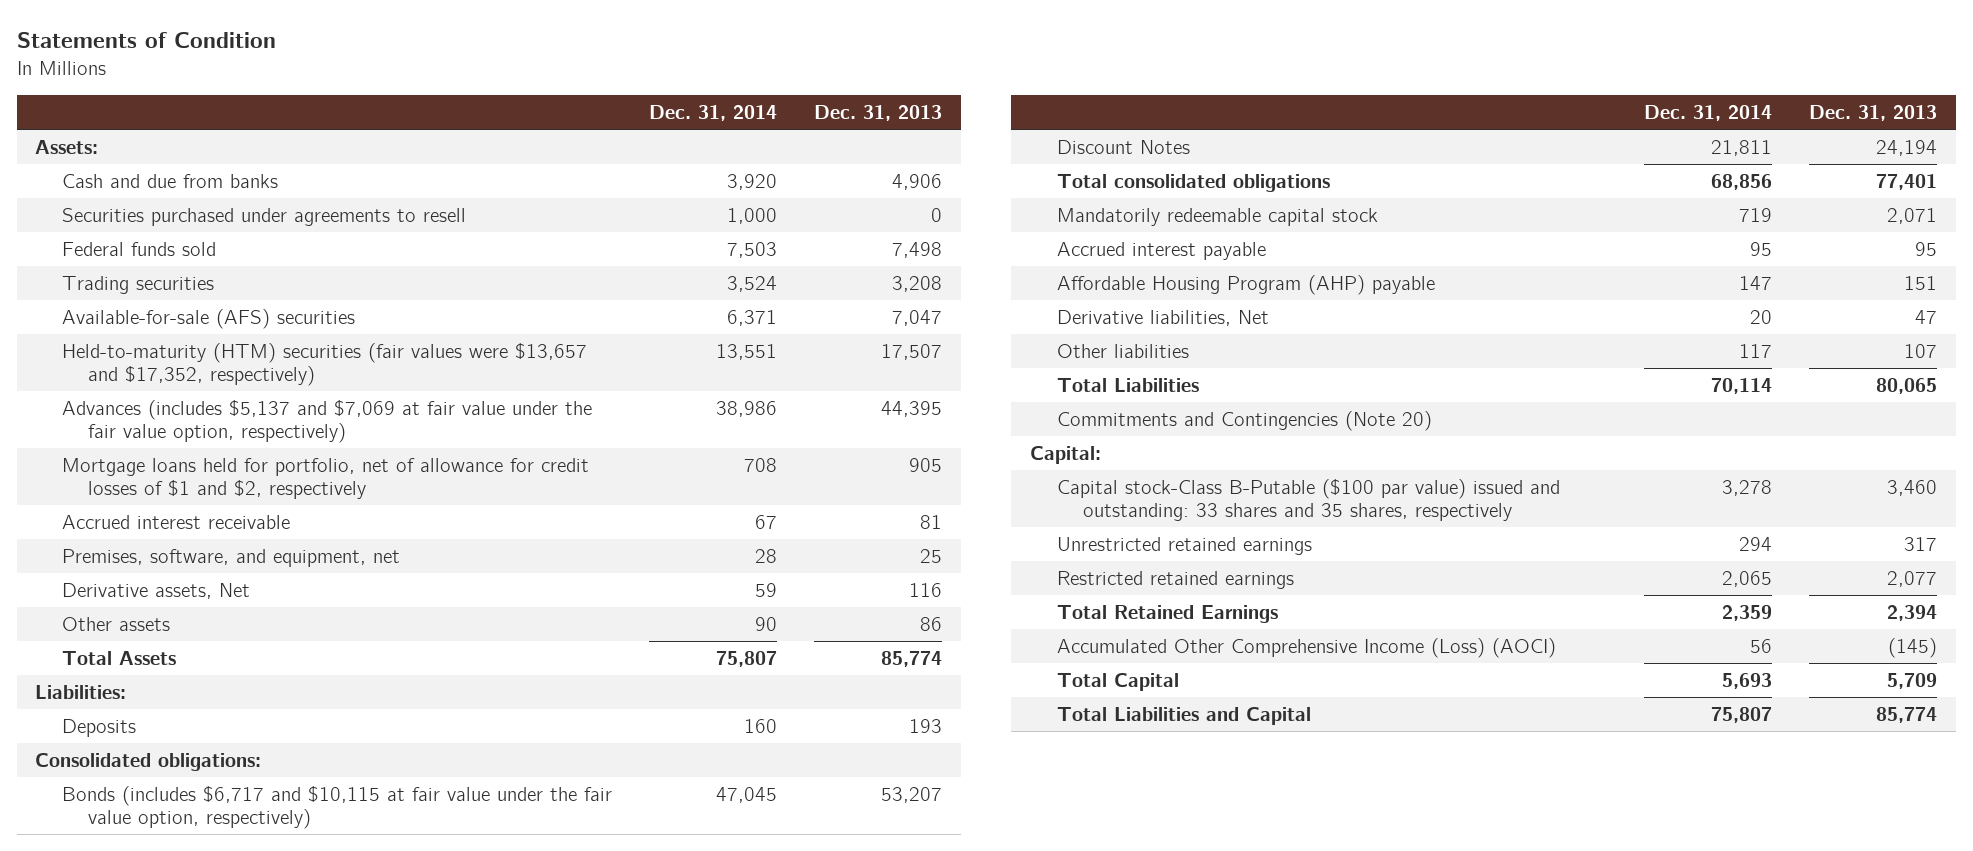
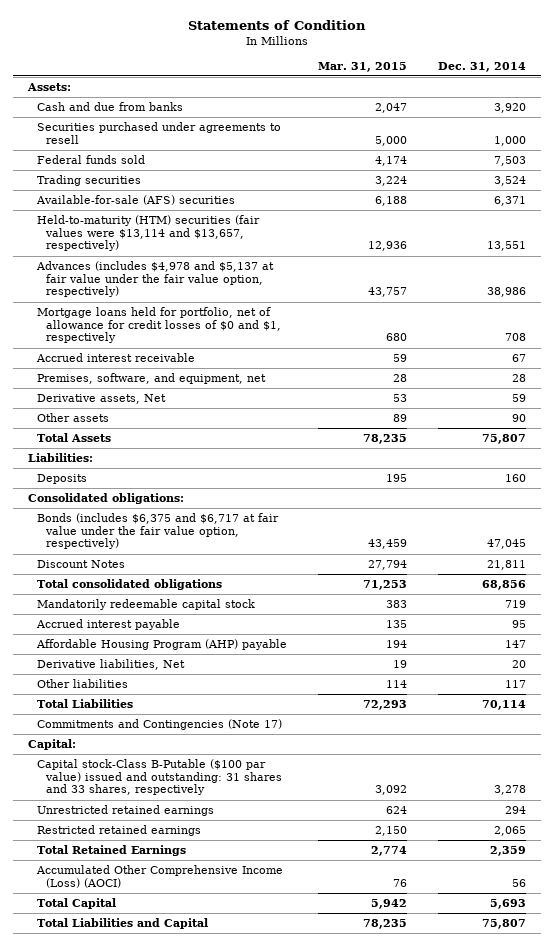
[814,105,943,122] Dec. 31, 2013 -> none
none -> [317,61,407,72] Mar. 31, 2015
[61,342,587,387] Held-to-maturity (HTM) securities (fair values were $13,657 and $17,352, respectively) -> [37,215,261,252] Held-to-maturity (HTM) securities (fair values were $13,114 and $13,657, respectively)
[61,399,592,444] Advances (includes $5,137 and $7,069 at fair value under the fair value option, respectively) -> [36,261,275,298] Advances (includes $4,978 and $5,137 at fair value under the fair value option, respectively)
[61,457,589,500] Mortgage loans held for portfolio, net of allowance for credit losses of $1 and $2, respectively -> [37,307,281,344] Mortgage loans held for portfolio, net of allowance for credit losses of $0 and $1, respectively
[61,785,612,830] Bonds (includes $6,717 and $10,115 at fair value under the fair value option, respectively) -> [37,513,280,550] Bonds (includes $6,375 and $6,717 at fair value under the fair value option, respectively)
[1056,410,1432,431] Commitments and Contingencies (Note 20) -> [37,719,283,731] Commitments and Contingencies (Note 17)
[1056,478,1560,522] Capital stock-Class B-Putable ($100 par value) issued and outstanding: 33 shares and 35 shares, respectively -> [37,759,282,796] Capital stock-Class B-Putable ($100 par value) issued and outstanding: 31 shares and 33 shares, respectively

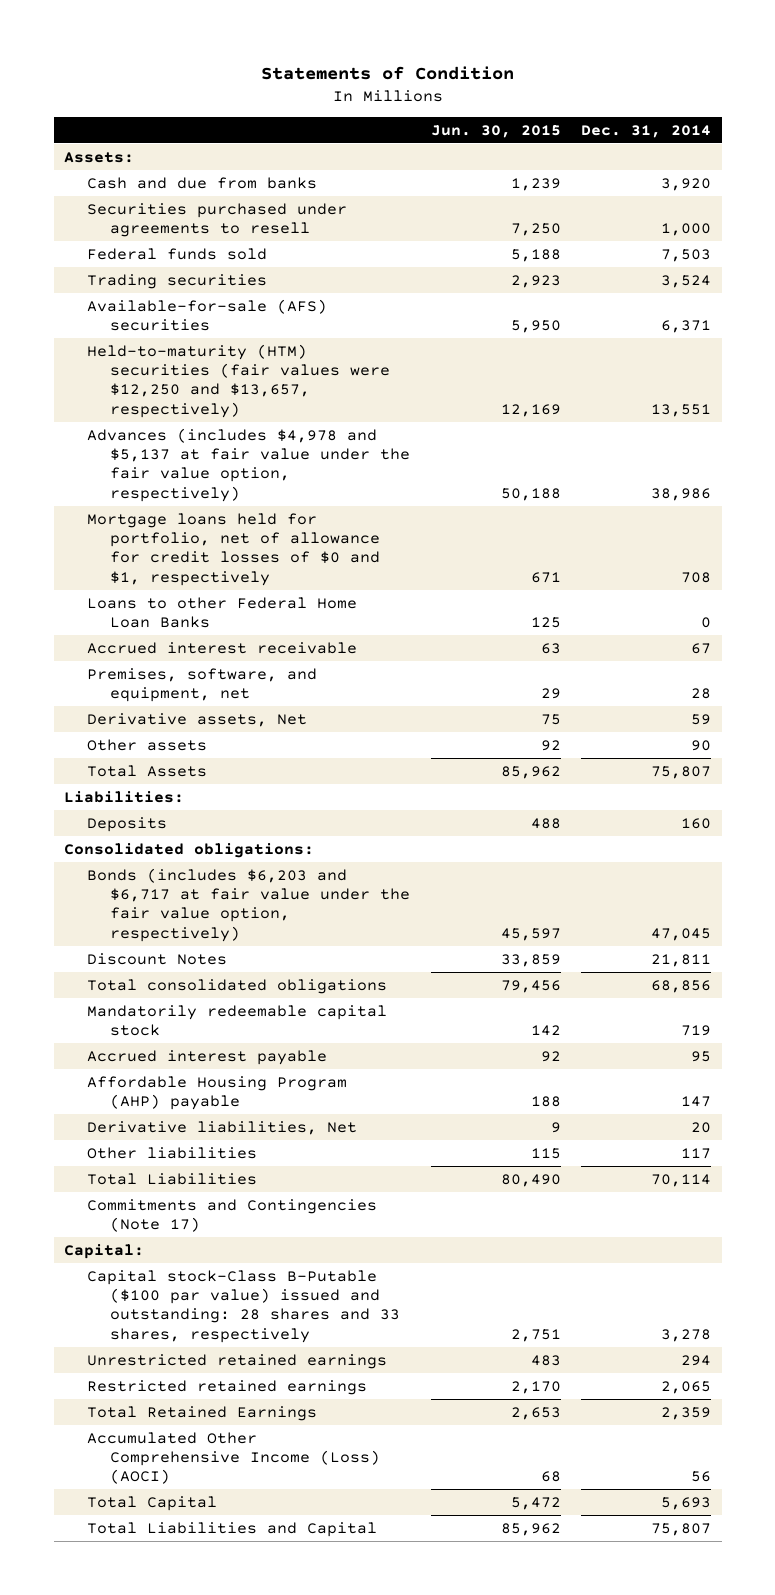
[317,61,407,72] Mar. 31, 2015 -> none
none -> [430,124,561,138] Jun. 30, 2015
[37,215,261,252] Held-to-maturity (HTM) securities (fair values were $13,114 and $13,657, respectively) -> [87,343,391,418] Held-to-maturity (HTM) securities (fair values were $12,250 and $13,657, respectively)
none -> [87,596,358,629] Loans to other Federal Home Loan Banks
[37,513,280,550] Bonds (includes $6,375 and $6,717 at fair value under the fair value option, respectively) -> [87,867,411,942] Bonds (includes $6,203 and $6,717 at fair value under the fair value option, respectively)
[37,759,282,796] Capital stock-Class B-Putable ($100 par value) issued and outstanding: 31 shares and 33 shares, respectively -> [87,1269,401,1343] Capital stock-Class B-Putable ($100 par value) issued and outstanding: 28 shares and 33 shares, respectively

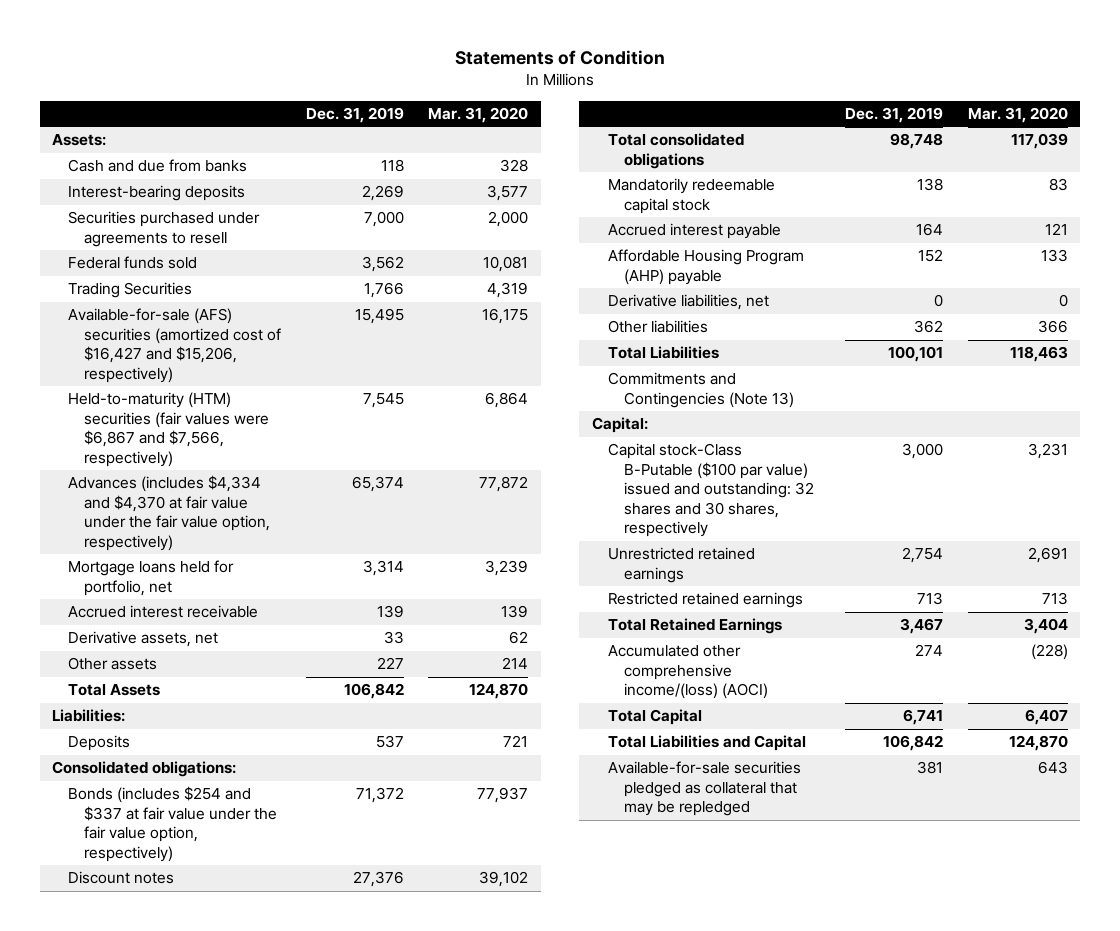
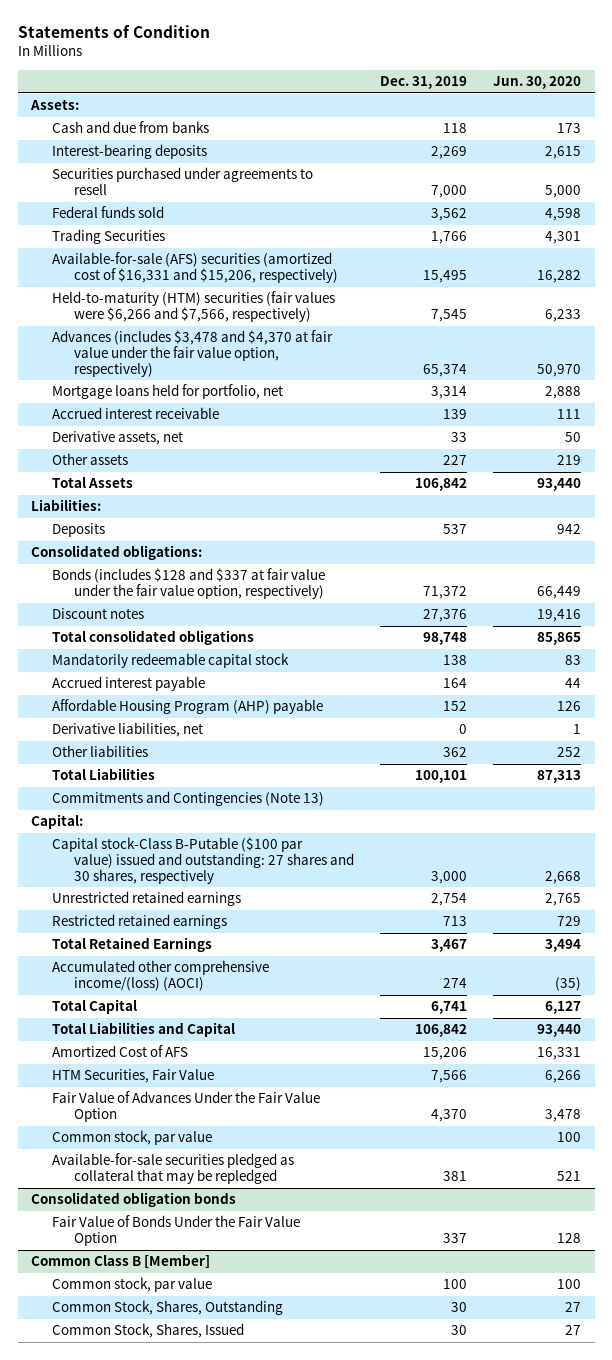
[428,106,529,123] Mar. 31, 2020 -> none
none -> [493,75,582,89] Jun. 30, 2020
[68,308,282,383] Available-for-sale (AFS) securities (amortized cost of $16,427 and $15,206, respectively) -> [52,252,338,283] Available-for-sale (AFS) securities (amortized cost of $16,331 and $15,206, respectively)
[68,392,270,467] Held-to-maturity (HTM) securities (fair values were $6,867 and $7,566, respectively) -> [52,291,336,322] Held-to-maturity (HTM) securities (fair values were $6,266 and $7,566, respectively)
[68,475,271,551] Advances (includes $4,334 and $4,370 at fair value under the fair value option, respectively) -> [52,330,334,377] Advances (includes $3,478 and $4,370 at fair value under the fair value option, respectively)
[68,786,278,862] Bonds (includes $254 and $337 at fair value under the fair value option, respectively) -> [52,568,326,599] Bonds (includes $128 and $337 at fair value under the fair value option, respectively)
[607,443,814,538] Capital stock-Class B-Putable ($100 par value) issued and outstanding: 32 shares and 30 shares, respectively -> [52,837,354,884] Capital stock-Class B-Putable ($100 par value) issued and outstanding: 27 shares and 30 shares, respectively
none -> [52,1045,189,1058] Amortized Cost of AFS
none -> [52,1069,215,1084] HTM Securities, Fair Value
none -> [52,1091,321,1122] Fair Value of Advances Under the Fair Value Option
none -> [52,1130,213,1146] Common stock, par value
none -> [31,1192,237,1208] Consolidated obligation bonds
none -> [52,1215,301,1246] Fair Value of Bonds Under the Fair Value Option
none -> [31,1254,211,1270] Common Class B [Member]
none -> [52,1277,213,1293] Common stock, par value
none -> [52,1300,284,1316] Common Stock, Shares, Outstanding
none -> [52,1323,245,1339] Common Stock, Shares, Issued

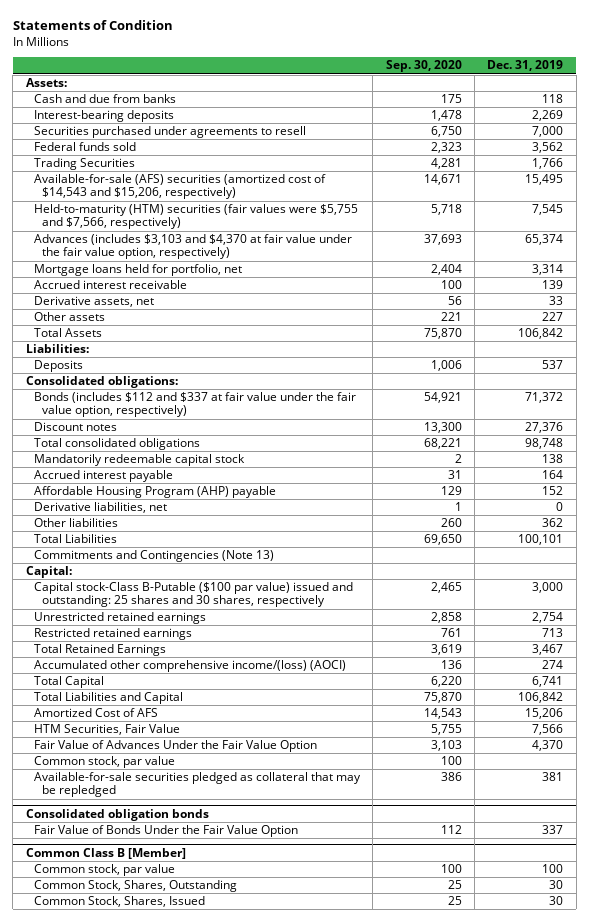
[493,75,582,89] Jun. 30, 2020 -> none
none -> [385,60,462,73] Sep. 30, 2020
[52,252,338,283] Available-for-sale (AFS) securities (amortized cost of $16,331 and $15,206, respectively) -> [33,174,326,200] Available-for-sale (AFS) securities (amortized cost of $14,543 and $15,206, respectively)
[52,291,336,322] Held-to-maturity (HTM) securities (fair values were $6,266 and $7,566, respectively) -> [33,204,358,230] Held-to-maturity (HTM) securities (fair values were $5,755 and $7,566, respectively)
[52,330,334,377] Advances (includes $3,478 and $4,370 at fair value under the fair value option, respectively) -> [33,234,352,260] Advances (includes $3,103 and $4,370 at fair value under the fair value option, respectively)
[52,568,326,599] Bonds (includes $128 and $337 at fair value under the fair value option, respectively) -> [33,392,356,418] Bonds (includes $112 and $337 at fair value under the fair value option, respectively)
[52,837,354,884] Capital stock-Class B-Putable ($100 par value) issued and outstanding: 27 shares and 30 shares, respectively -> [33,582,353,608] Capital stock-Class B-Putable ($100 par value) issued and outstanding: 25 shares and 30 shares, respectively

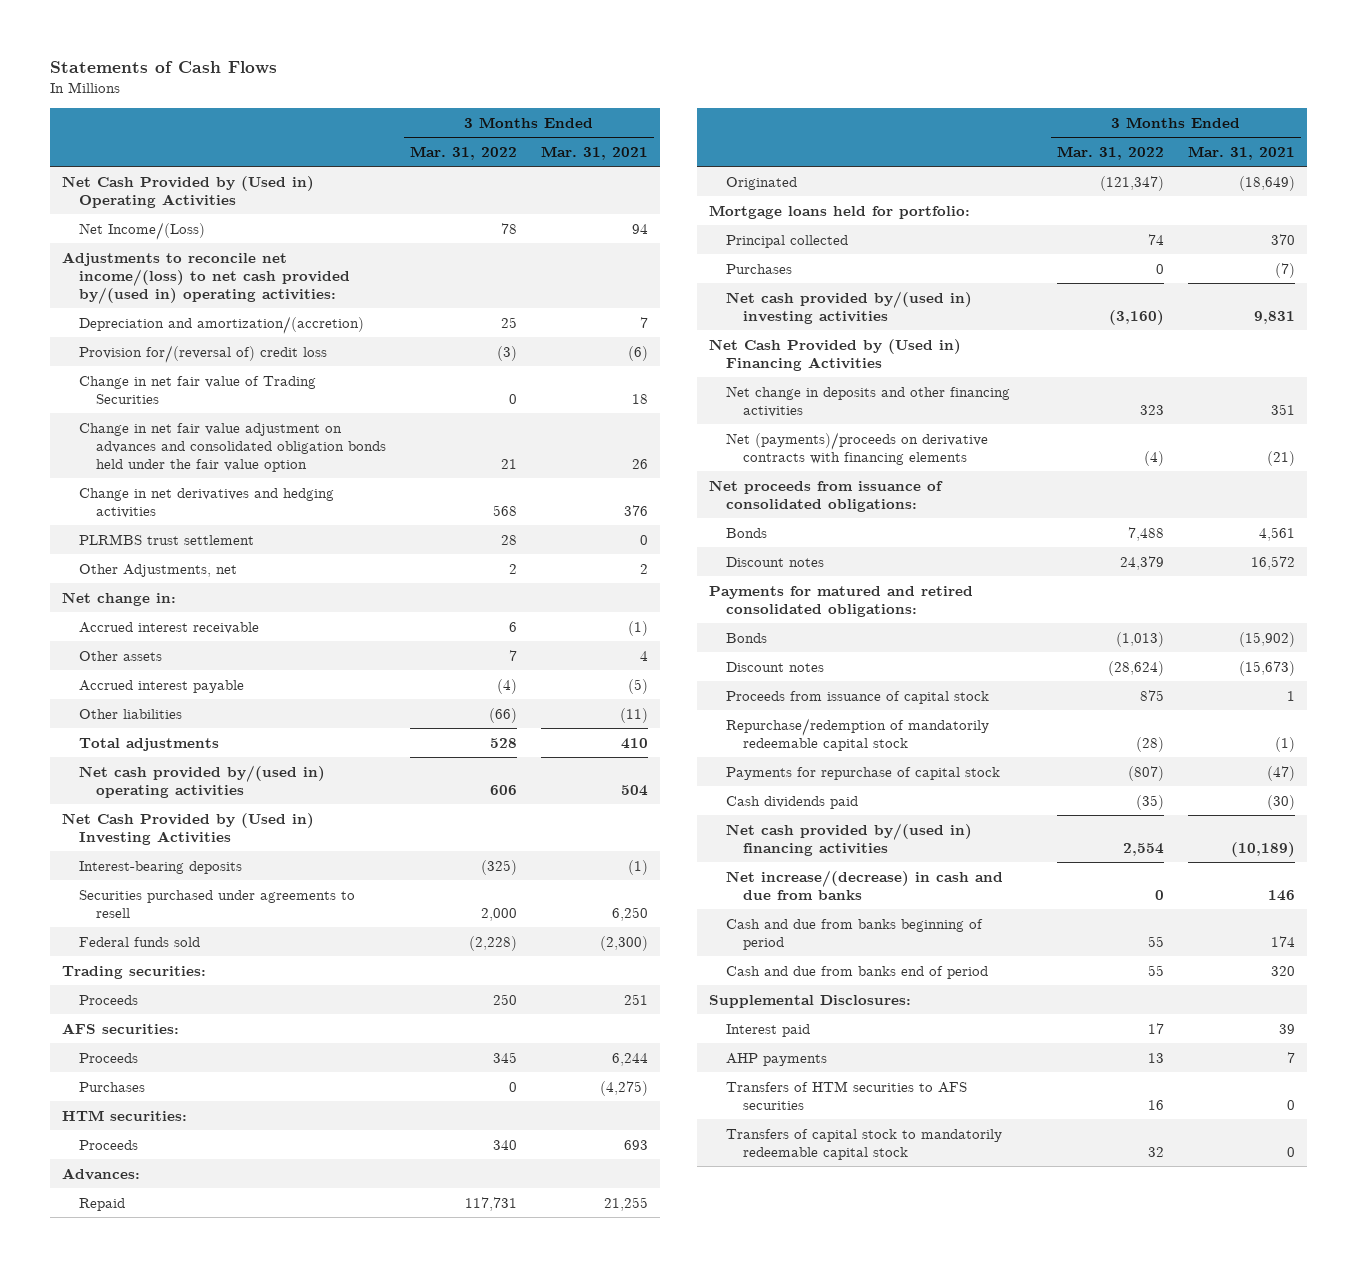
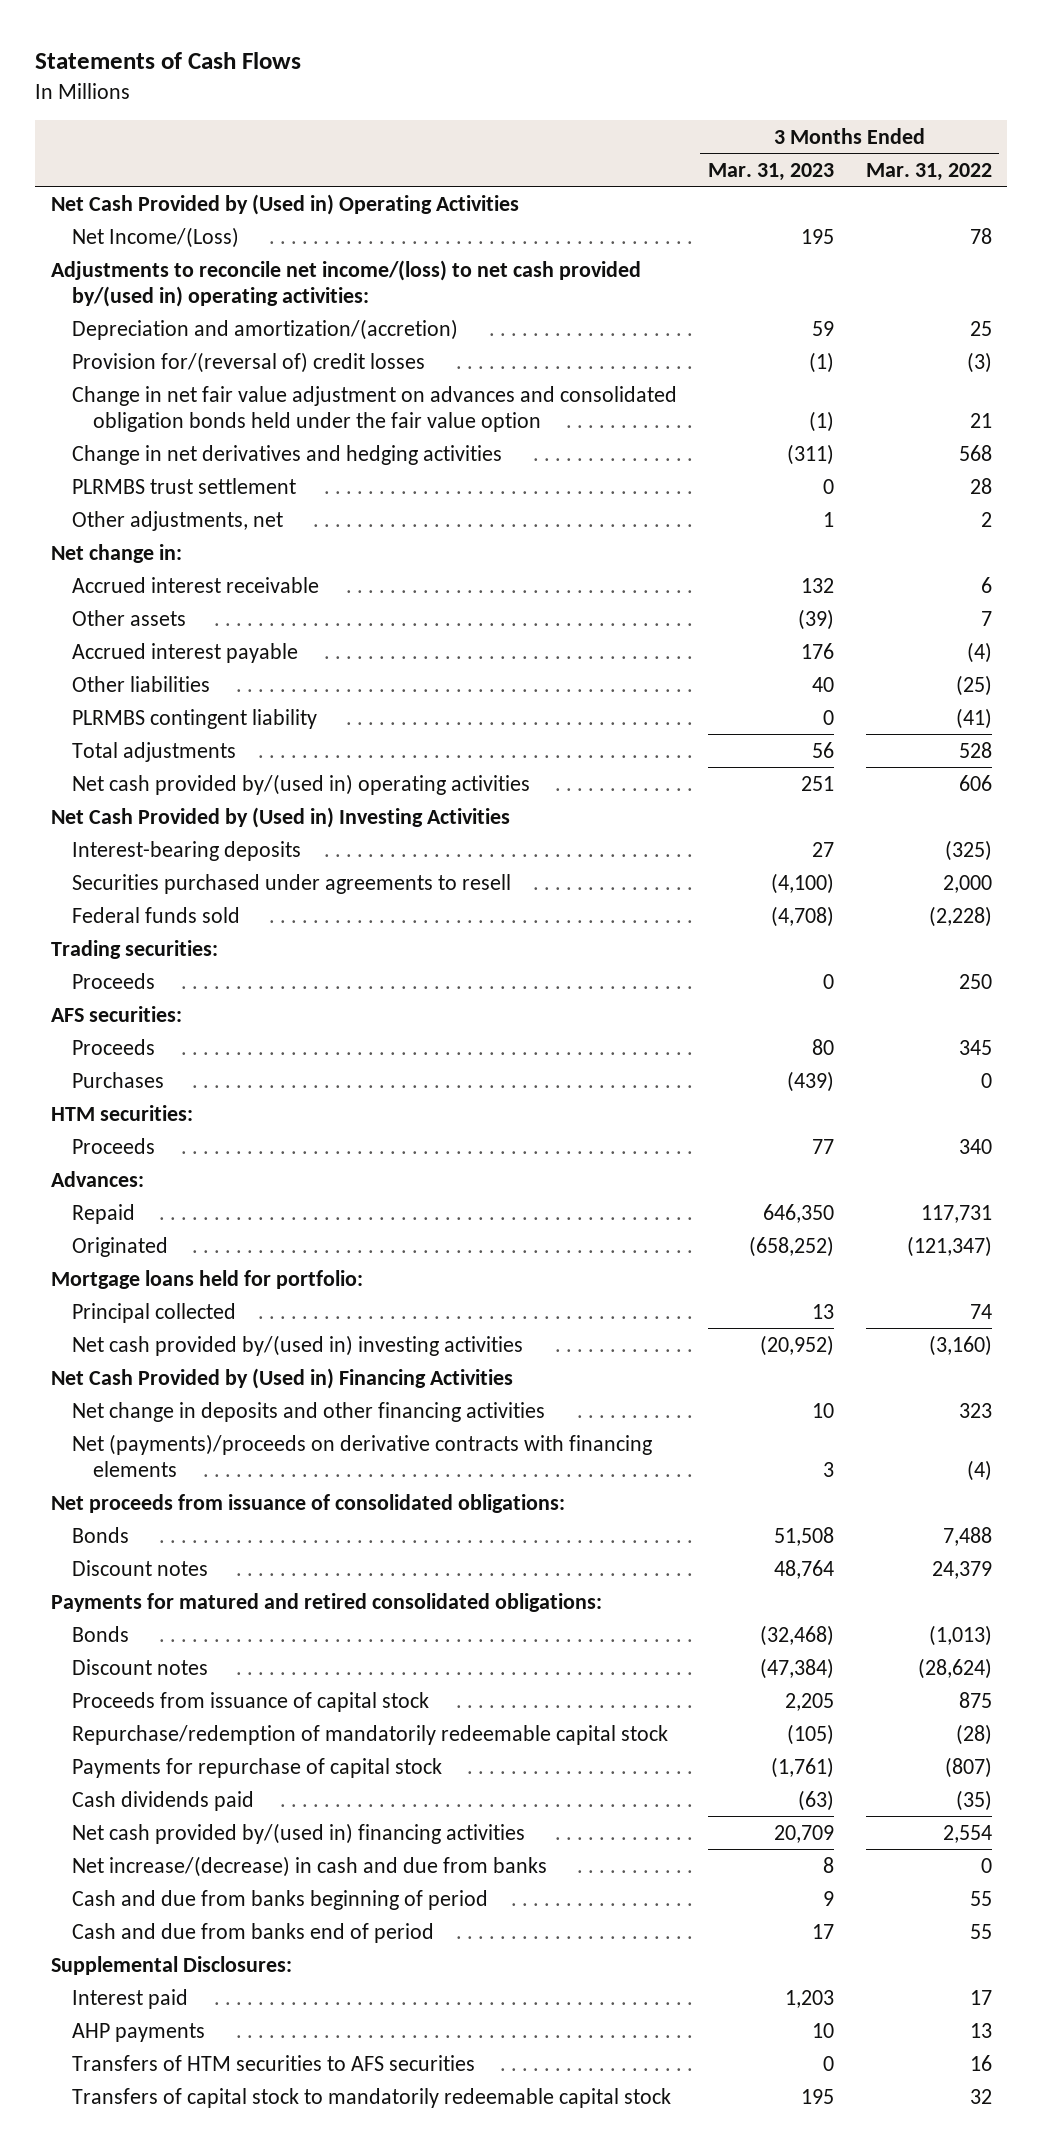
[541,145,649,160] Mar. 31, 2021 -> none
none -> [708,162,835,181] Mar. 31, 2023
[78,375,316,404] Change in net fair value of Trading Securities -> none
[78,344,327,363] Provision for/(reversal of) credit loss -> [71,351,425,373] Provision for/(reversal of) credit losses
[78,563,237,577] Other Adjustments, net -> [71,510,283,531] Other adjustments, net
[488,707,517,723] (66) -> [955,674,992,696] (25)
none -> [71,708,317,729] PLRMBS contingent liability
[726,263,793,274] Purchases -> none

